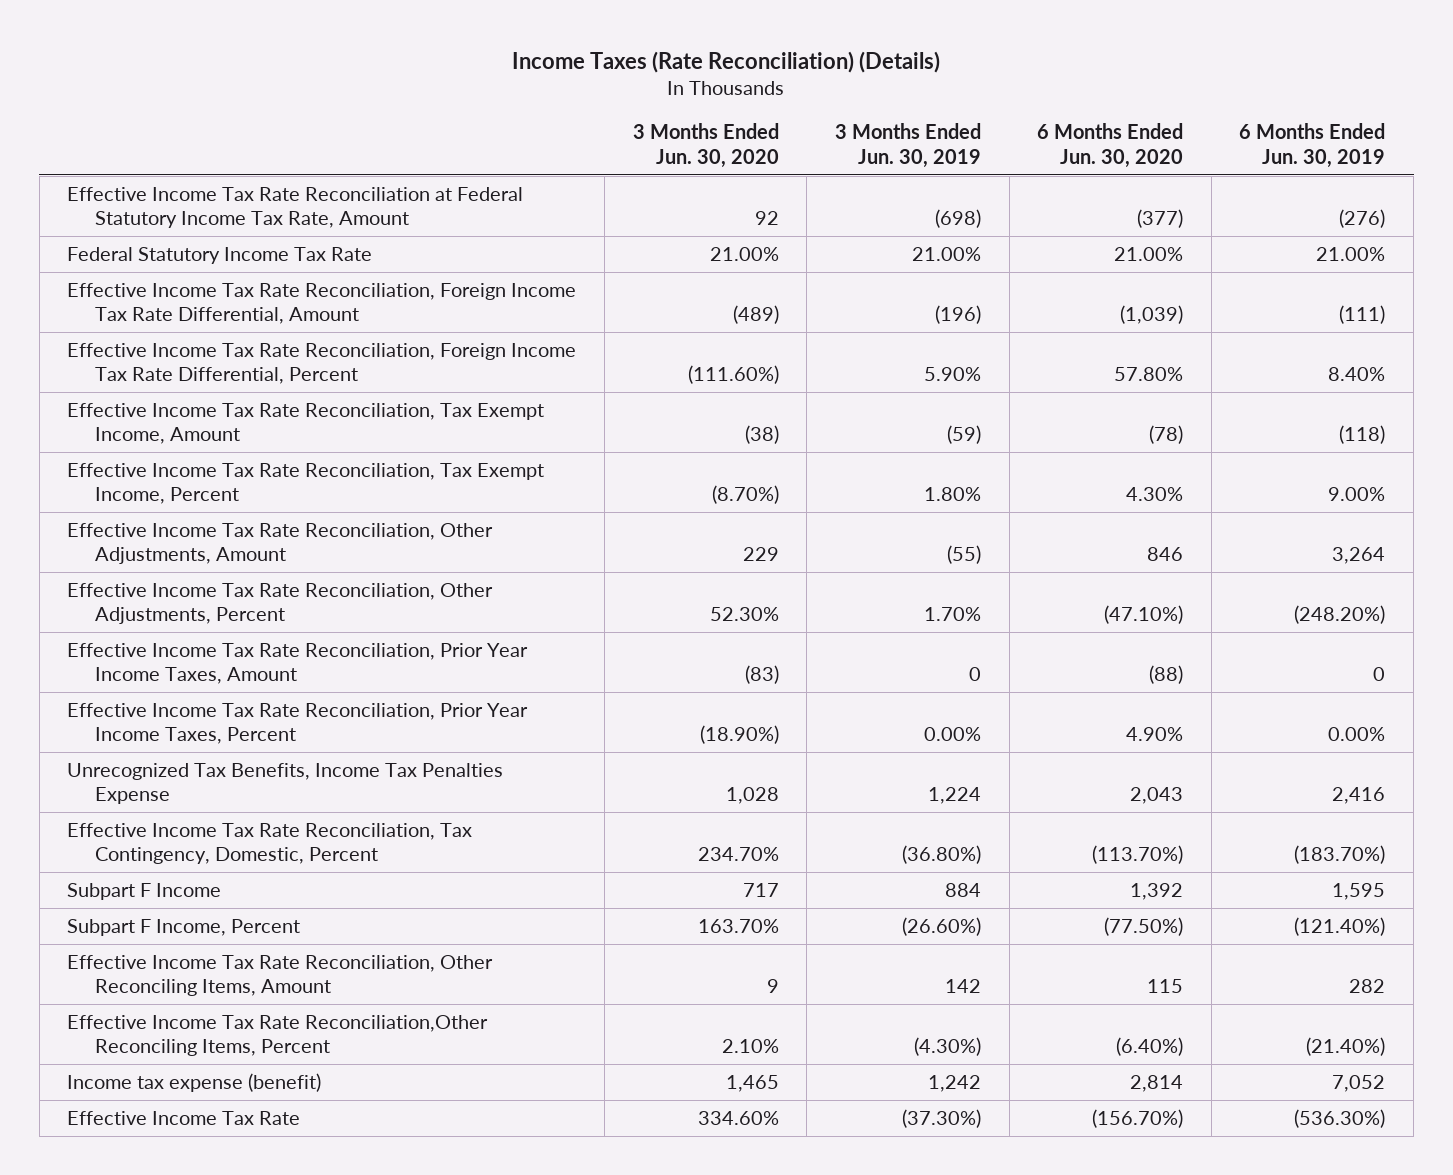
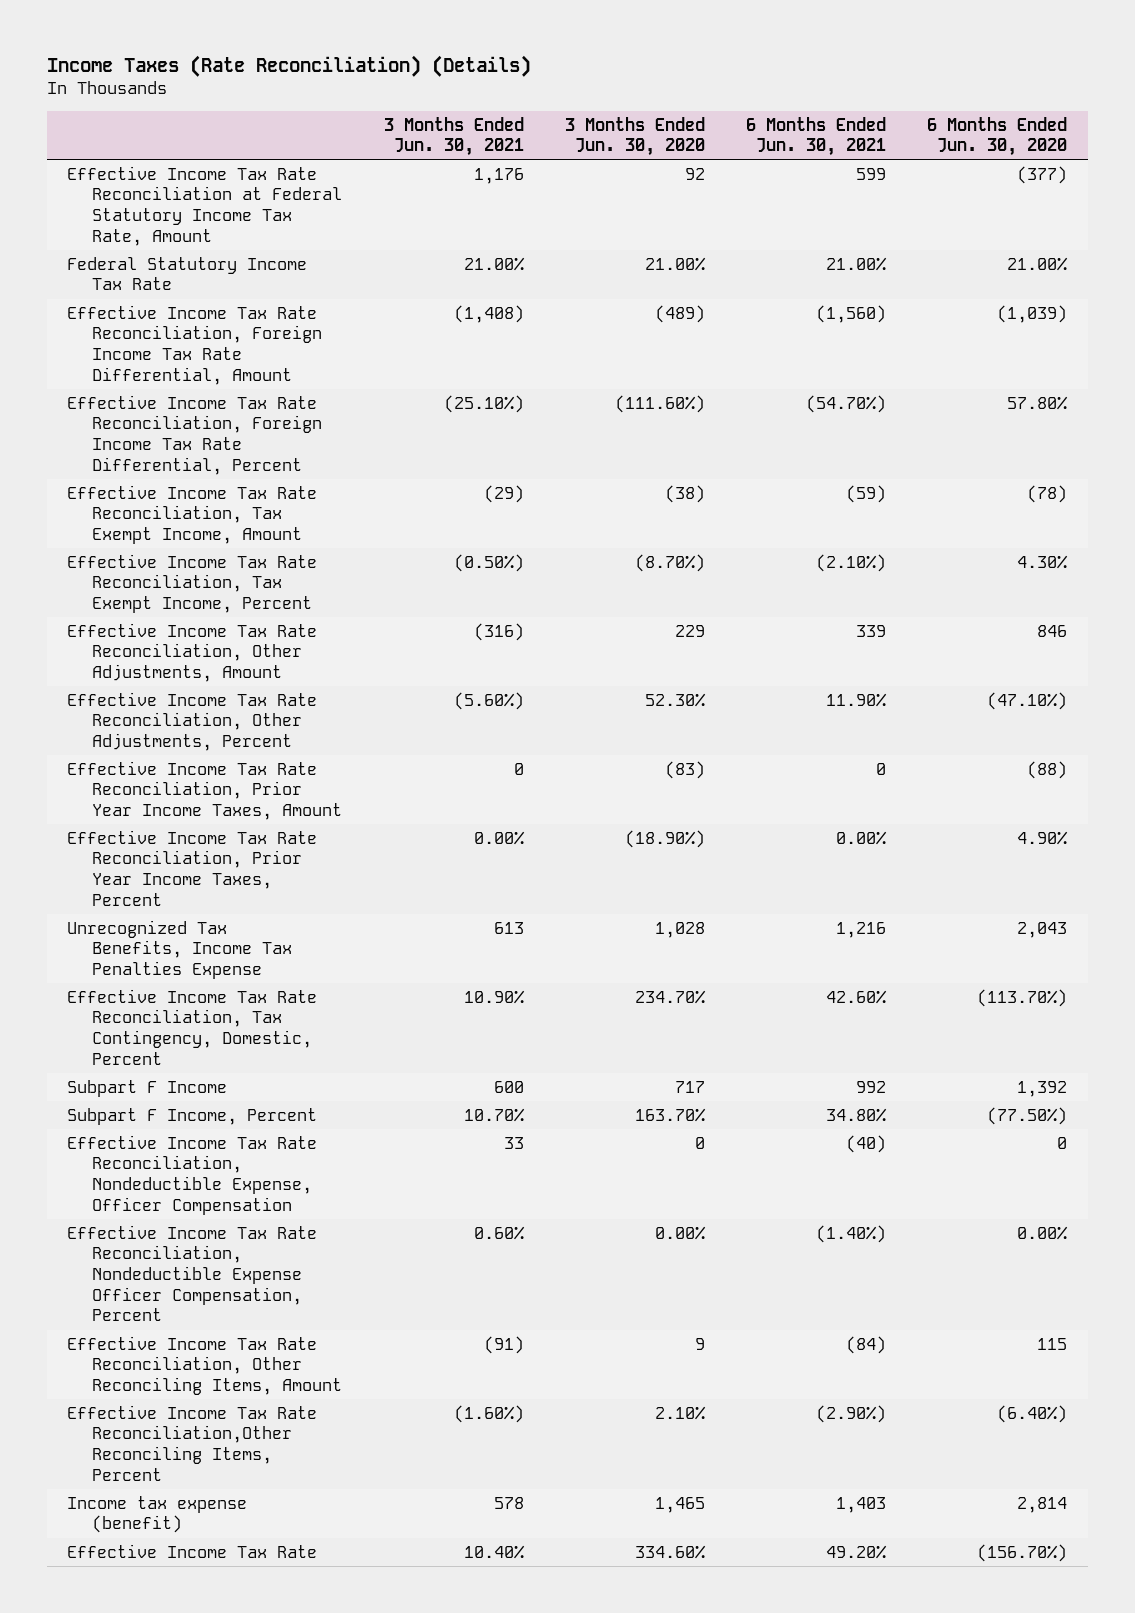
[834,123,981,168] 3 Months Ended Jun. 30, 2019 -> none
[1239,123,1386,168] 6 Months Ended Jun. 30, 2019 -> none
none -> [383,116,524,157] 3 Months Ended Jun. 30, 2021
none -> [746,116,887,157] 6 Months Ended Jun. 30, 2021
none -> [67,1134,318,1215] Effective Income Tax Rate Reconciliation, Nondeductible Expense, Officer Compensation
none -> [67,1224,318,1322] Effective Income Tax Rate Reconciliation, Nondeductible Expense Officer Compensation, Percent

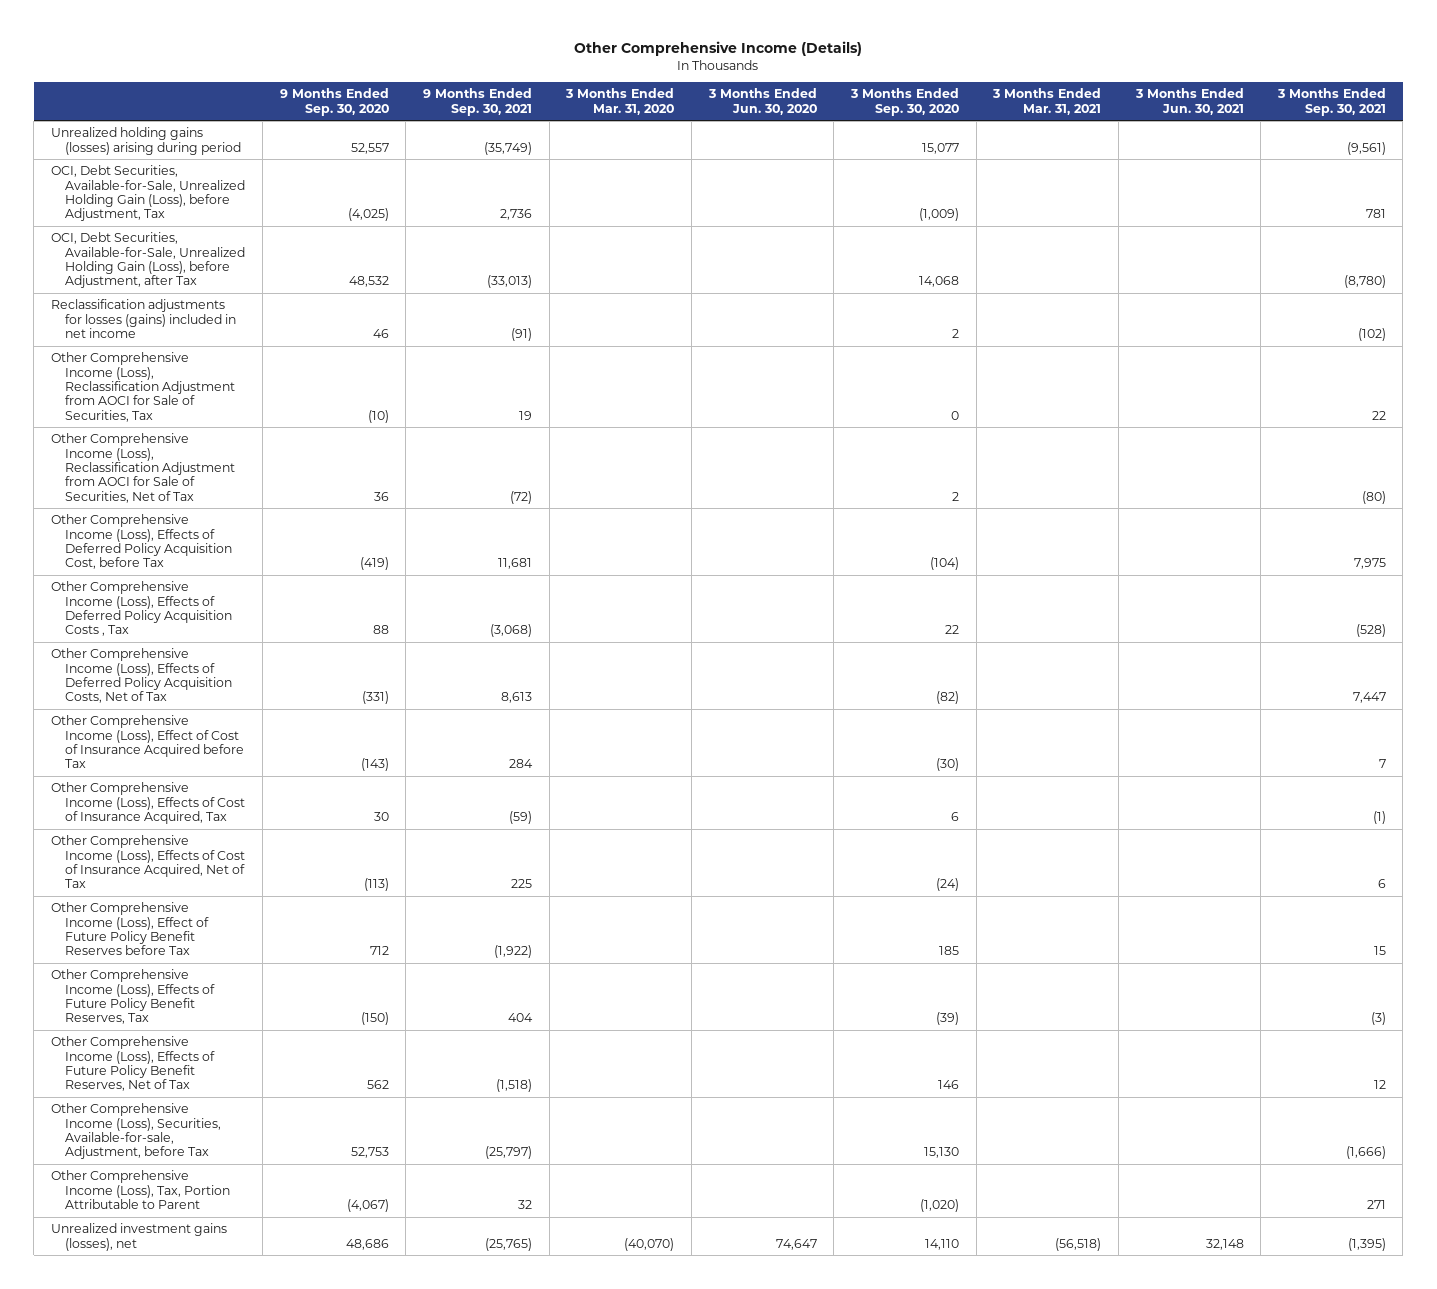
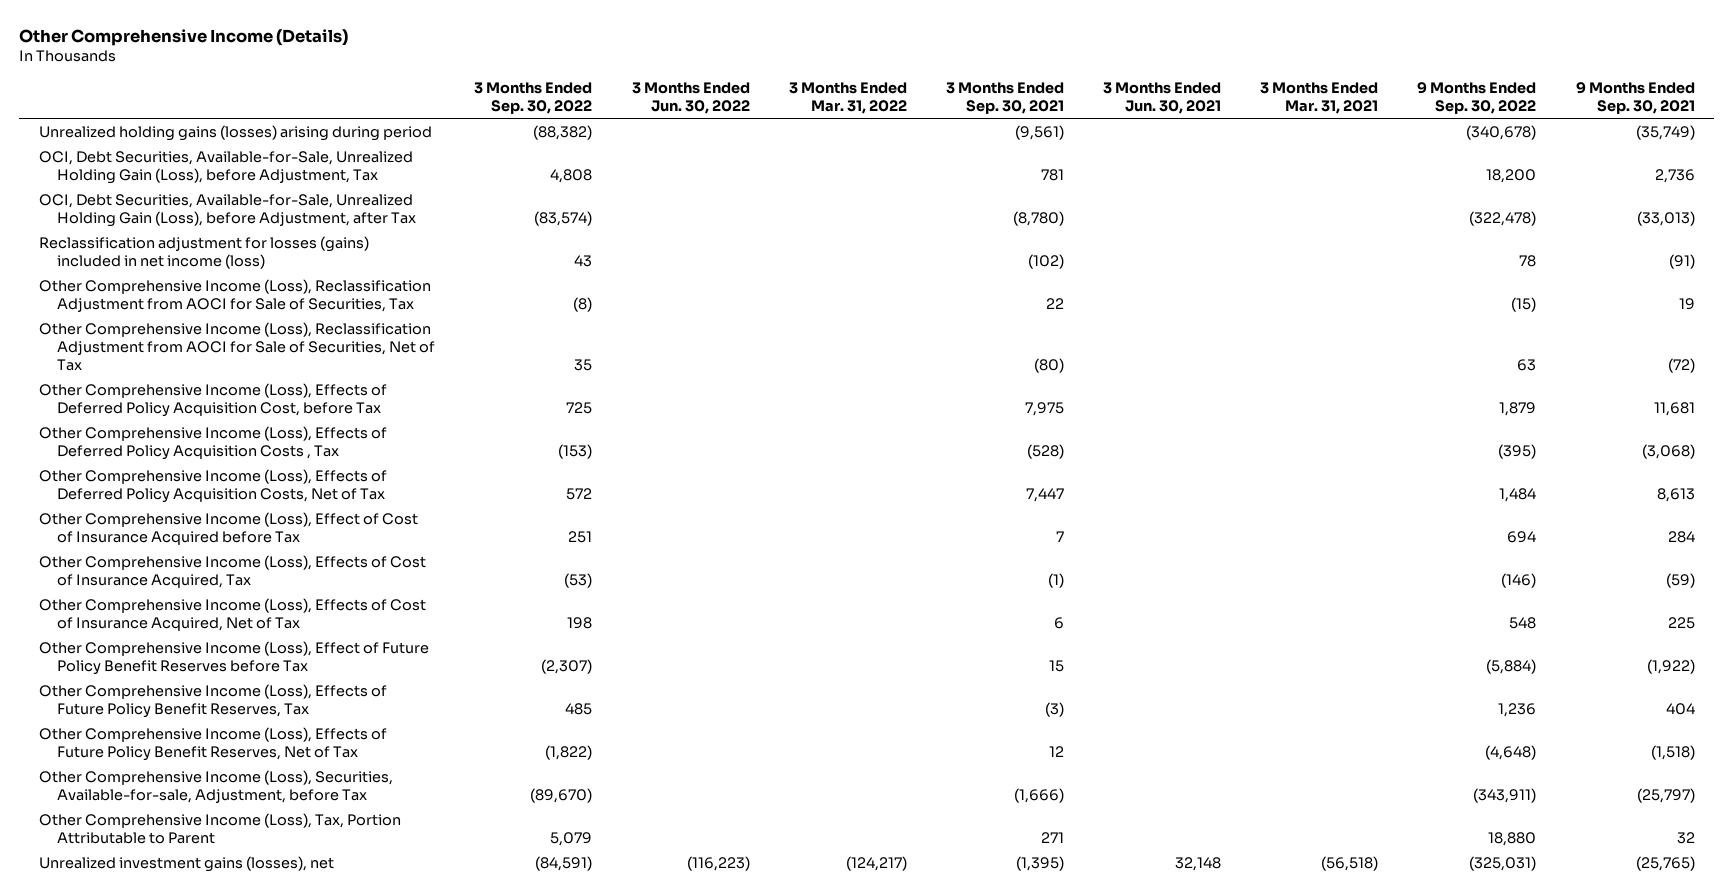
[279,88,389,116] 9 Months Ended Sep. 30, 2020 -> none
[565,88,675,115] 3 Months Ended Mar. 31, 2020 -> none
[707,88,817,115] 3 Months Ended Jun. 30, 2020 -> none
[849,88,959,116] 3 Months Ended Sep. 30, 2020 -> none
none -> [474,82,593,115] 3 Months Ended Sep. 30, 2022
none -> [631,82,750,115] 3 Months Ended Jun. 30, 2022
none -> [788,82,907,115] 3 Months Ended Mar. 31, 2022
none -> [1417,82,1537,115] 9 Months Ended Sep. 30, 2022
[51,299,237,338] Reclassification adjustments for losses (gains) included in net income -> [38,235,369,269] Reclassification adjustment for losses (gains) included in net income (loss)

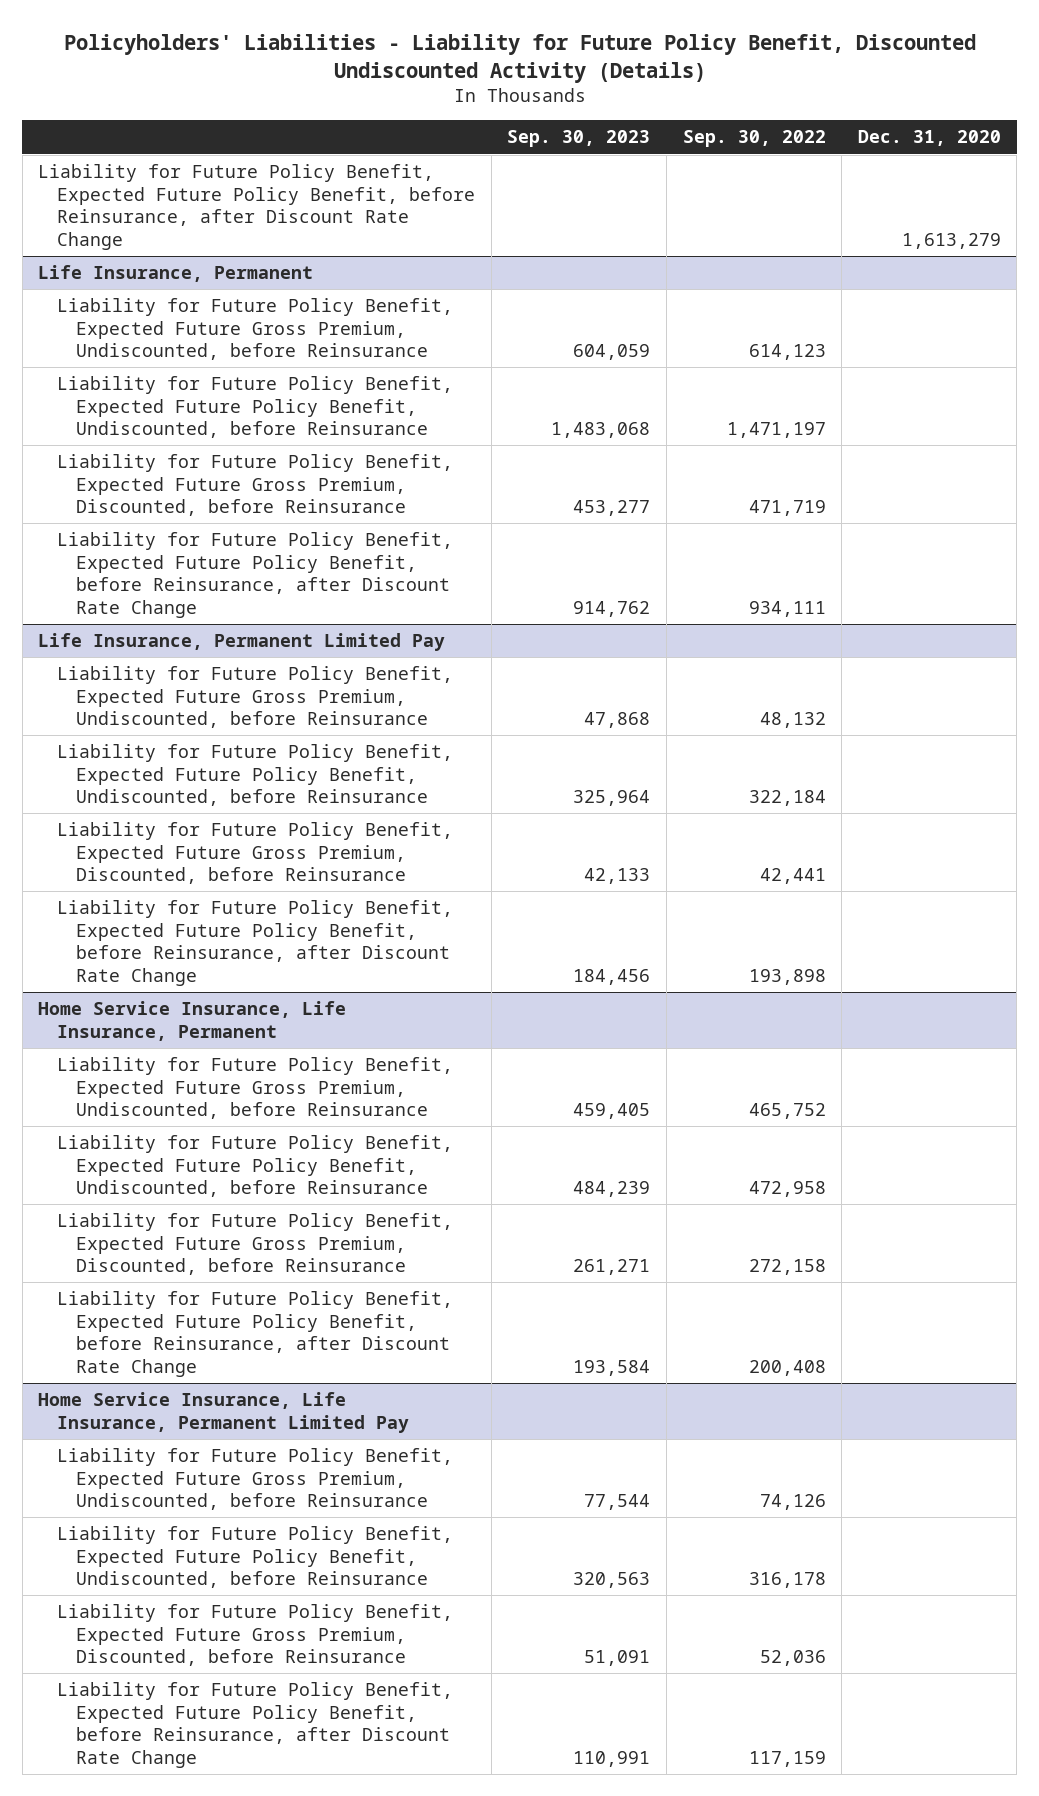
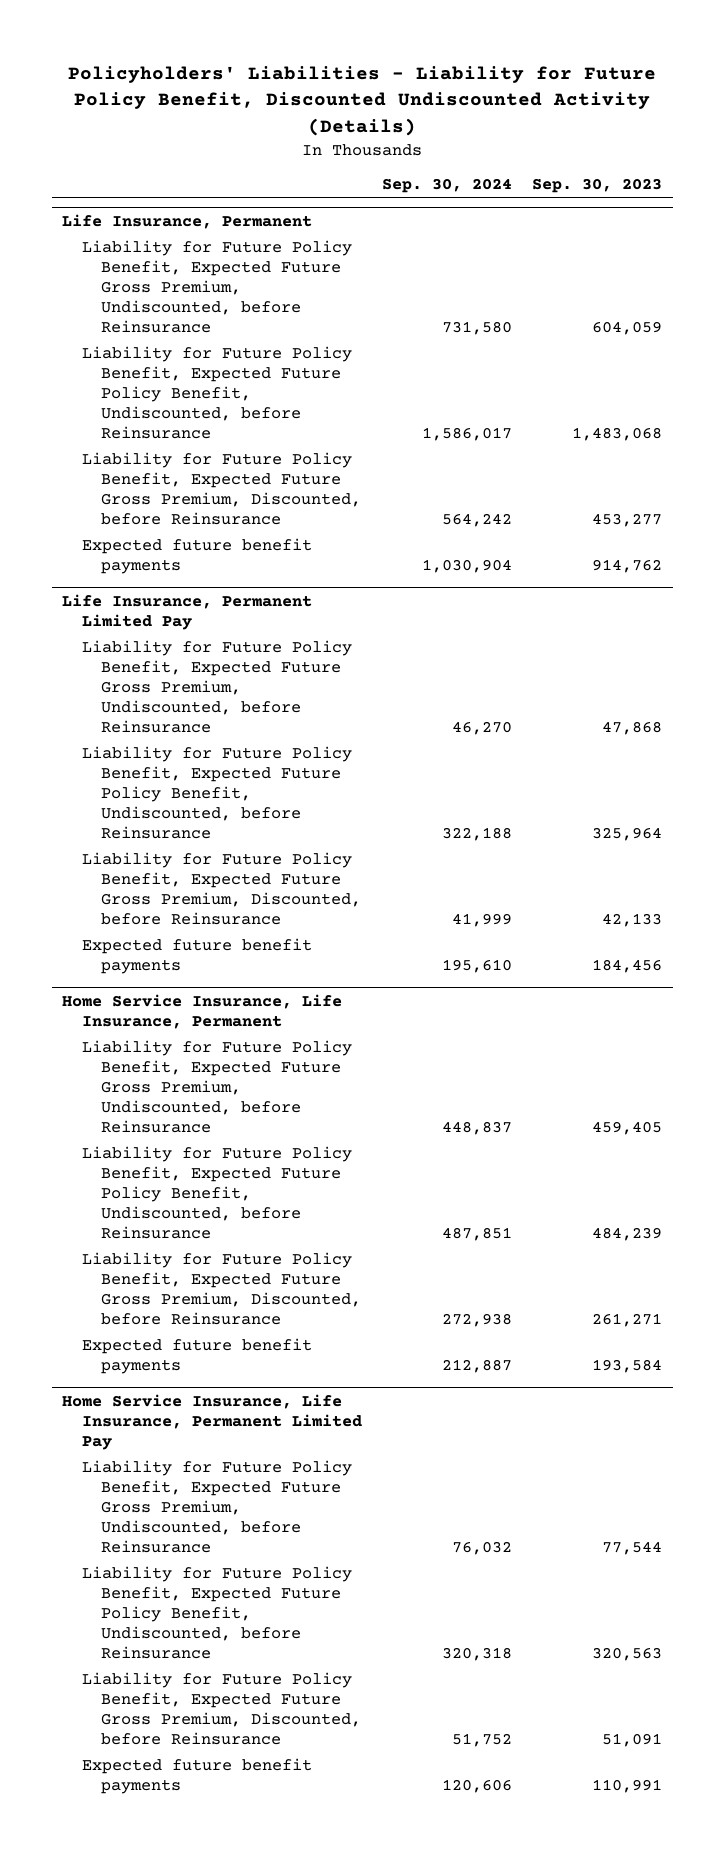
[682,130,826,148] Sep. 30, 2022 -> none
[857,130,1001,147] Dec. 31, 2020 -> none
none -> [381,178,512,194] Sep. 30, 2024
[38,164,476,250] Liability for Future Policy Benefit, Expected Future Policy Benefit, before Reinsurance, after Discount Rate Change -> none
[57,532,454,618] Liability for Future Policy Benefit, Expected Future Policy Benefit, before Reinsurance, after Discount Rate Change -> [81,537,312,574] Expected future benefit payments
[57,900,454,986] Liability for Future Policy Benefit, Expected Future Policy Benefit, before Reinsurance, after Discount Rate Change -> [81,937,312,974] Expected future benefit payments
[57,1291,454,1377] Liability for Future Policy Benefit, Expected Future Policy Benefit, before Reinsurance, after Discount Rate Change -> [81,1337,312,1374] Expected future benefit payments
[57,1682,454,1768] Liability for Future Policy Benefit, Expected Future Policy Benefit, before Reinsurance, after Discount Rate Change -> [81,1757,312,1794] Expected future benefit payments

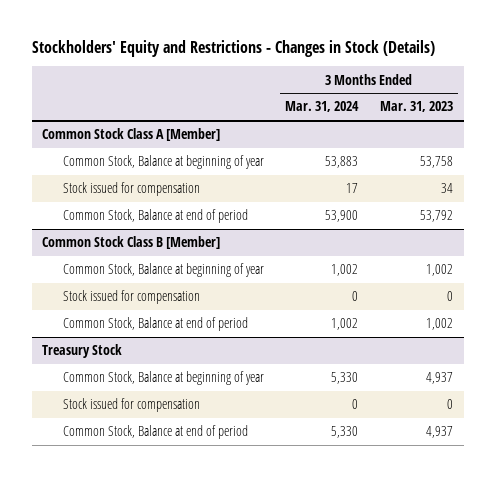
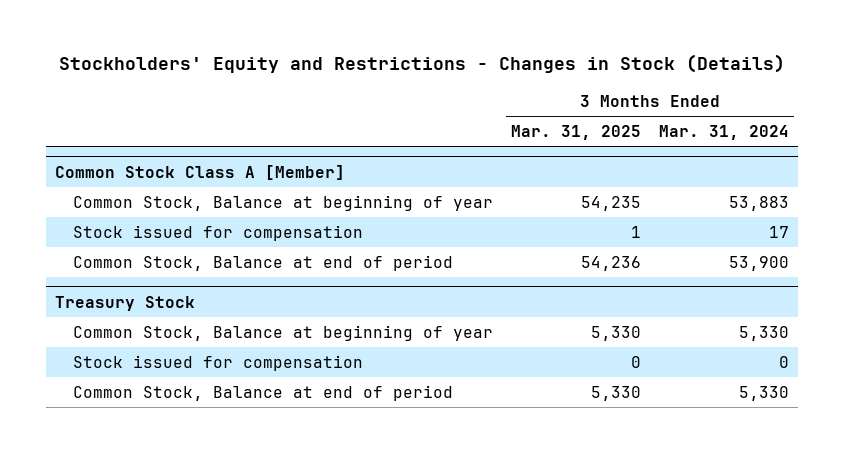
[379,101,453,113] Mar. 31, 2023 -> none
none -> [510,125,641,141] Mar. 31, 2025
[42,236,221,250] Common Stock Class B [Member] -> none
[63,263,265,278] Common Stock, Balance at beginning of year -> none
[63,290,201,305] Stock issued for compensation -> none
[63,317,249,332] Common Stock, Balance at end of period -> none

